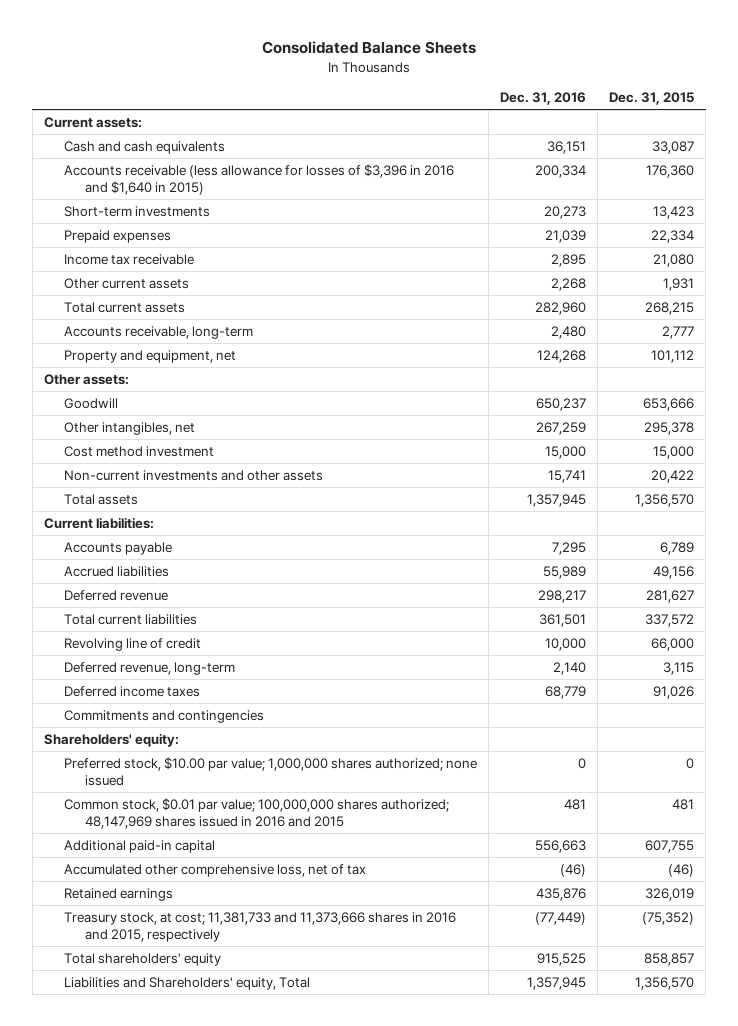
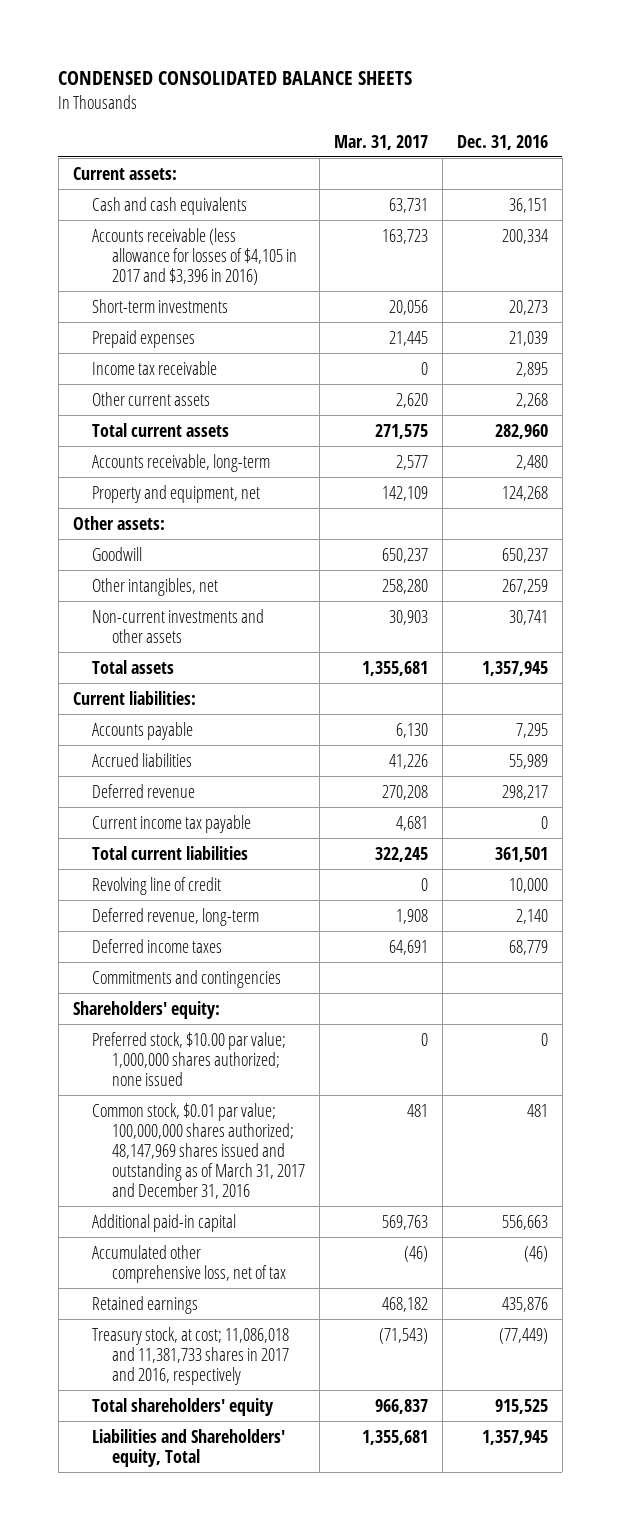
[261,41,476,55] Consolidated Balance Sheets -> [58,71,413,86] CONDENSED CONSOLIDATED BALANCE SHEETS
[609,91,695,105] Dec. 31, 2015 -> none
none -> [333,134,428,150] Mar. 31, 2017
[64,163,455,195] Accounts receivable (less allowance for losses of $3,396 in 2016 and $1,640 in 2015) -> [92,227,297,285] Accounts receivable (less allowance for losses of $4,105 in 2017 and $3,396 in 2016)
[64,445,215,457] Cost method investment -> none
[548,469,587,483] 15,741 -> [508,609,548,625] 30,741
none -> [92,814,252,833] Current income tax payable
[64,797,450,829] Common stock, $0.01 par value; 100,000,000 shares authorized; 48,147,969 shares issued in 2016 and 2015 -> [92,1102,305,1200] Common stock, $0.01 par value; 100,000,000 shares authorized; 48,147,969 shares issued and outstanding as of March 31, 2017 and December 31, 2016
[64,911,457,942] Treasury stock, at cost; 11,381,733 and 11,373,666 shares in 2016 and 2015, respectively -> [92,1326,290,1385] Treasury stock, at cost; 11,086,018 and 11,381,733 shares in 2017 and 2016, respectively

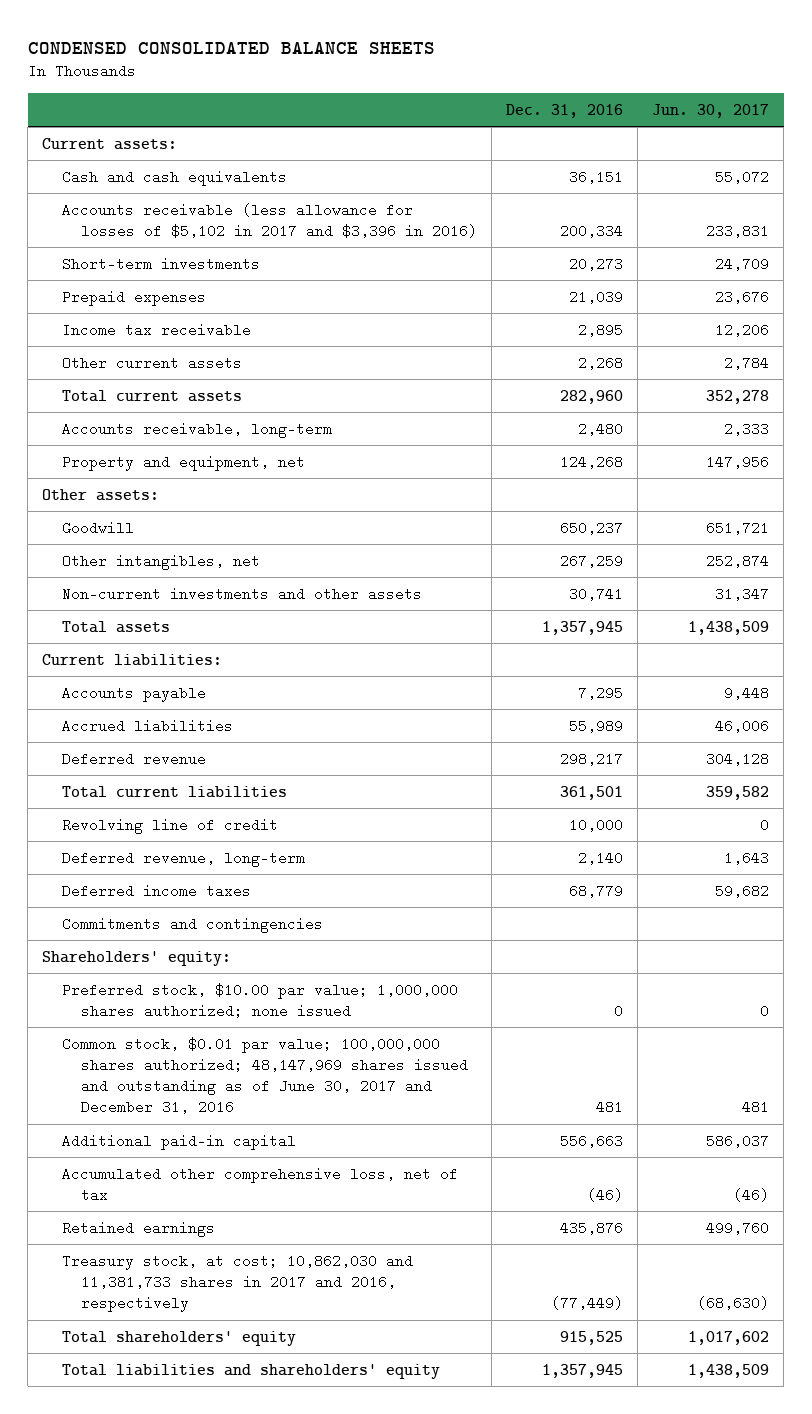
[333,134,428,150] Mar. 31, 2017 -> none
none -> [652,103,770,118] Jun. 30, 2017
[92,227,297,285] Accounts receivable (less allowance for losses of $4,105 in 2017 and $3,396 in 2016) -> [61,202,478,238] Accounts receivable (less allowance for losses of $5,102 in 2017 and $3,396 in 2016)
[92,814,252,833] Current income tax payable -> none
[92,1102,305,1200] Common stock, $0.01 par value; 100,000,000 shares authorized; 48,147,969 shares issued and outstanding as of March 31, 2017 and December 31, 2016 -> [61,1036,469,1115] Common stock, $0.01 par value; 100,000,000 shares authorized; 48,147,969 shares issued and outstanding as of June 30, 2017 and December 31, 2016
[92,1326,290,1385] Treasury stock, at cost; 11,086,018 and 11,381,733 shares in 2017 and 2016, respectively -> [61,1253,413,1313] Treasury stock, at cost; 10,862,030 and 11,381,733 shares in 2017 and 2016, respectively
[92,1428,286,1467] Liabilities and Shareholders' equity, Total -> [61,1363,440,1379] Total liabilities and shareholders' equity

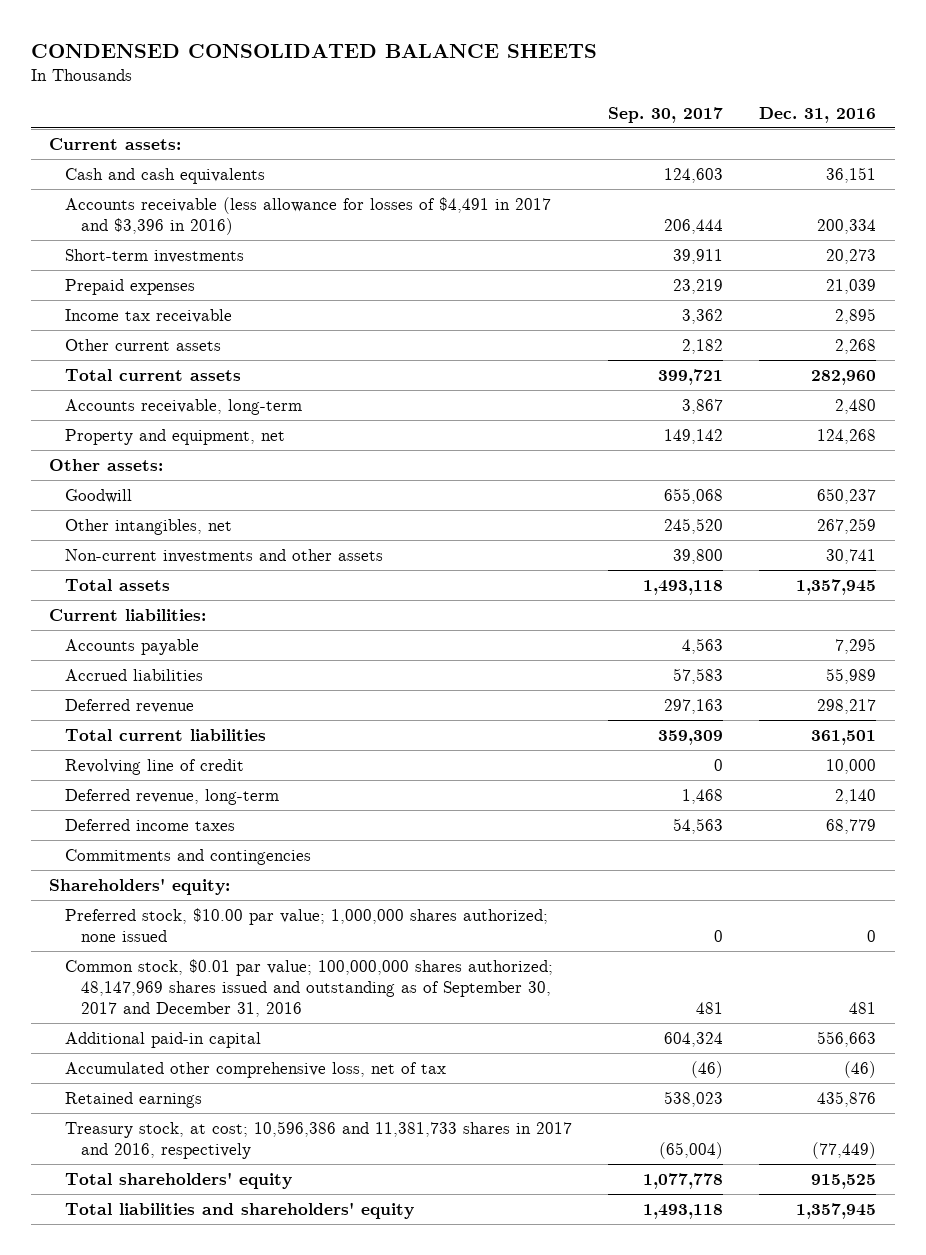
[652,103,770,118] Jun. 30, 2017 -> none
none -> [608,106,724,123] Sep. 30, 2017
[61,202,478,238] Accounts receivable (less allowance for losses of $5,102 in 2017 and $3,396 in 2016) -> [65,196,552,235] Accounts receivable (less allowance for losses of $4,491 in 2017 and $3,396 in 2016)
[61,1036,469,1115] Common stock, $0.01 par value; 100,000,000 shares authorized; 48,147,969 shares issued and outstanding as of June 30, 2017 and December 31, 2016 -> [65,958,554,1017] Common stock, $0.01 par value; 100,000,000 shares authorized; 48,147,969 shares issued and outstanding as of September 30, 2017 and December 31, 2016
[61,1253,413,1313] Treasury stock, at cost; 10,862,030 and 11,381,733 shares in 2017 and 2016, respectively -> [65,1120,573,1159] Treasury stock, at cost; 10,596,386 and 11,381,733 shares in 2017 and 2016, respectively

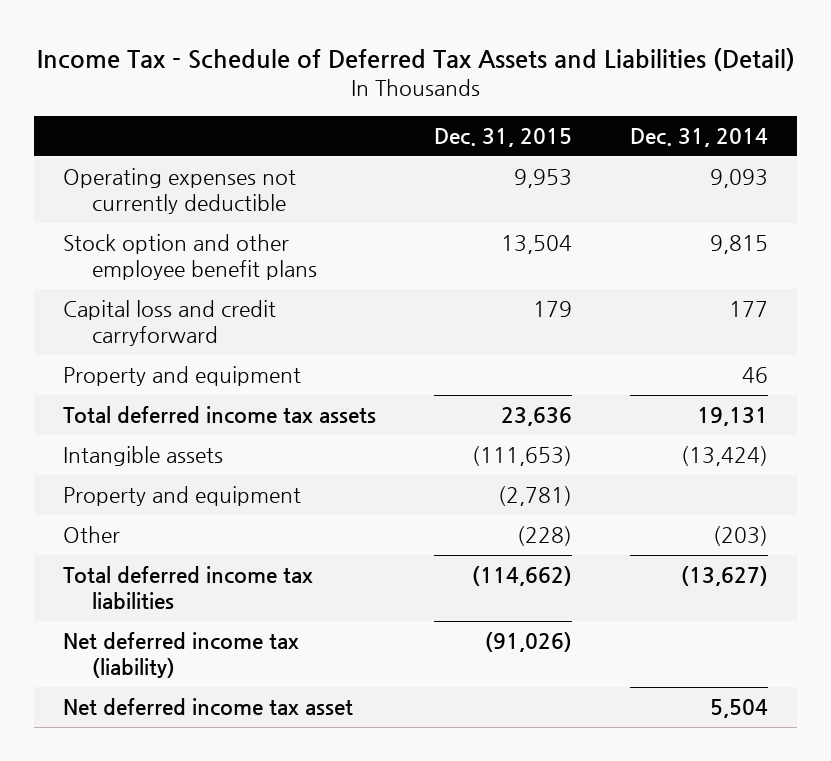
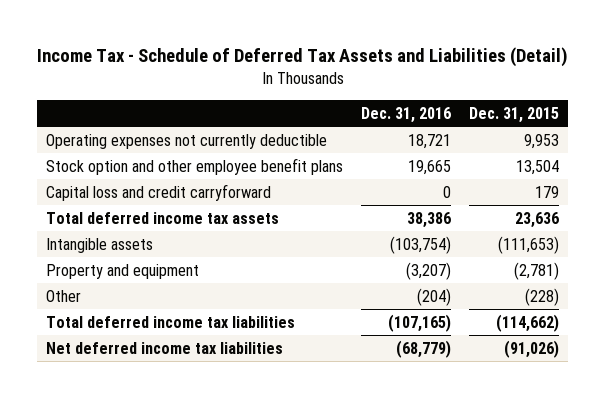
[629,127,768,147] Dec. 31, 2014 -> none
none -> [361,106,452,123] Dec. 31, 2016
[63,366,302,387] Property and equipment -> none
[63,698,354,717] Net deferred income tax asset -> none
[63,632,300,679] Net deferred income tax (liability) -> [46,341,284,354] Net deferred income tax liabilities

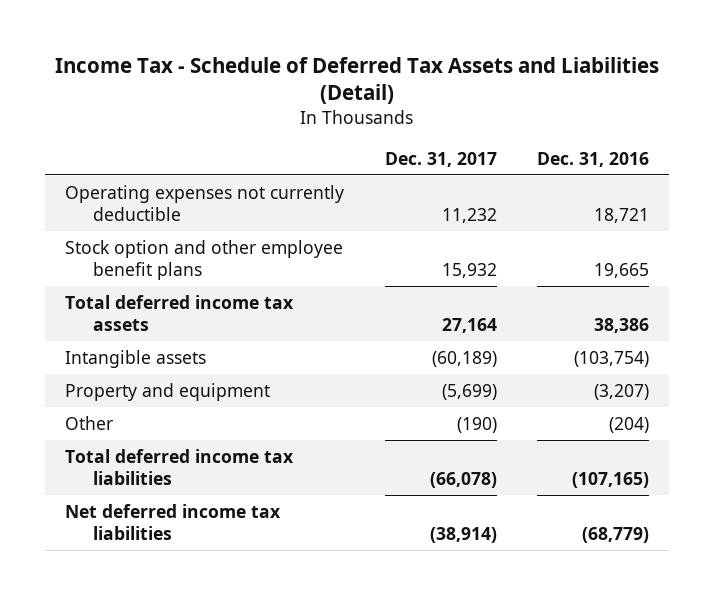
[469,106,560,123] Dec. 31, 2015 -> none
none -> [384,151,497,167] Dec. 31, 2017
[46,183,272,201] Capital loss and credit carryforward -> none

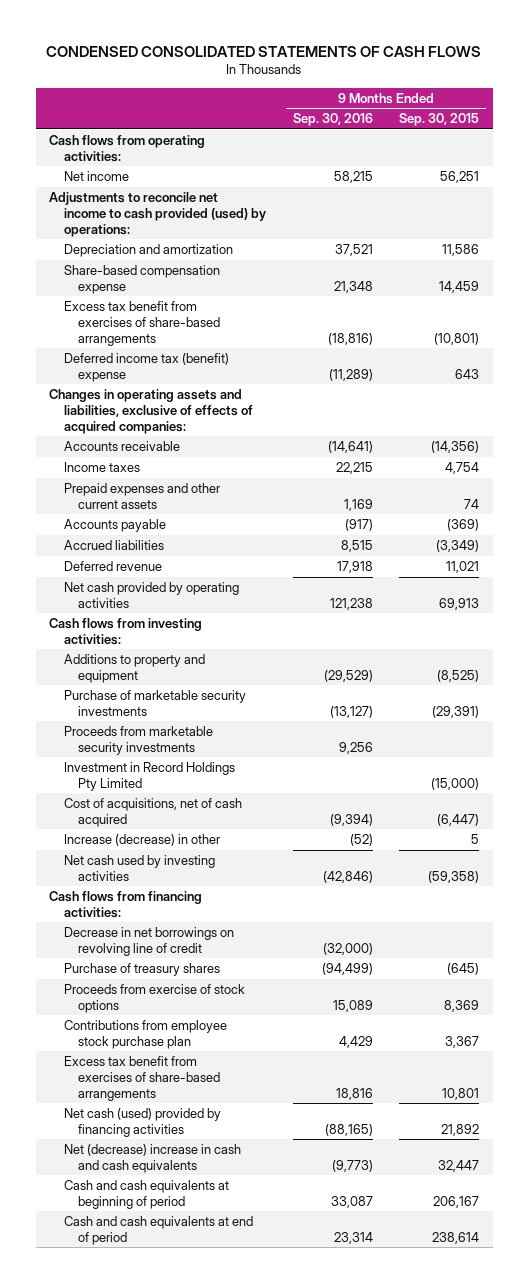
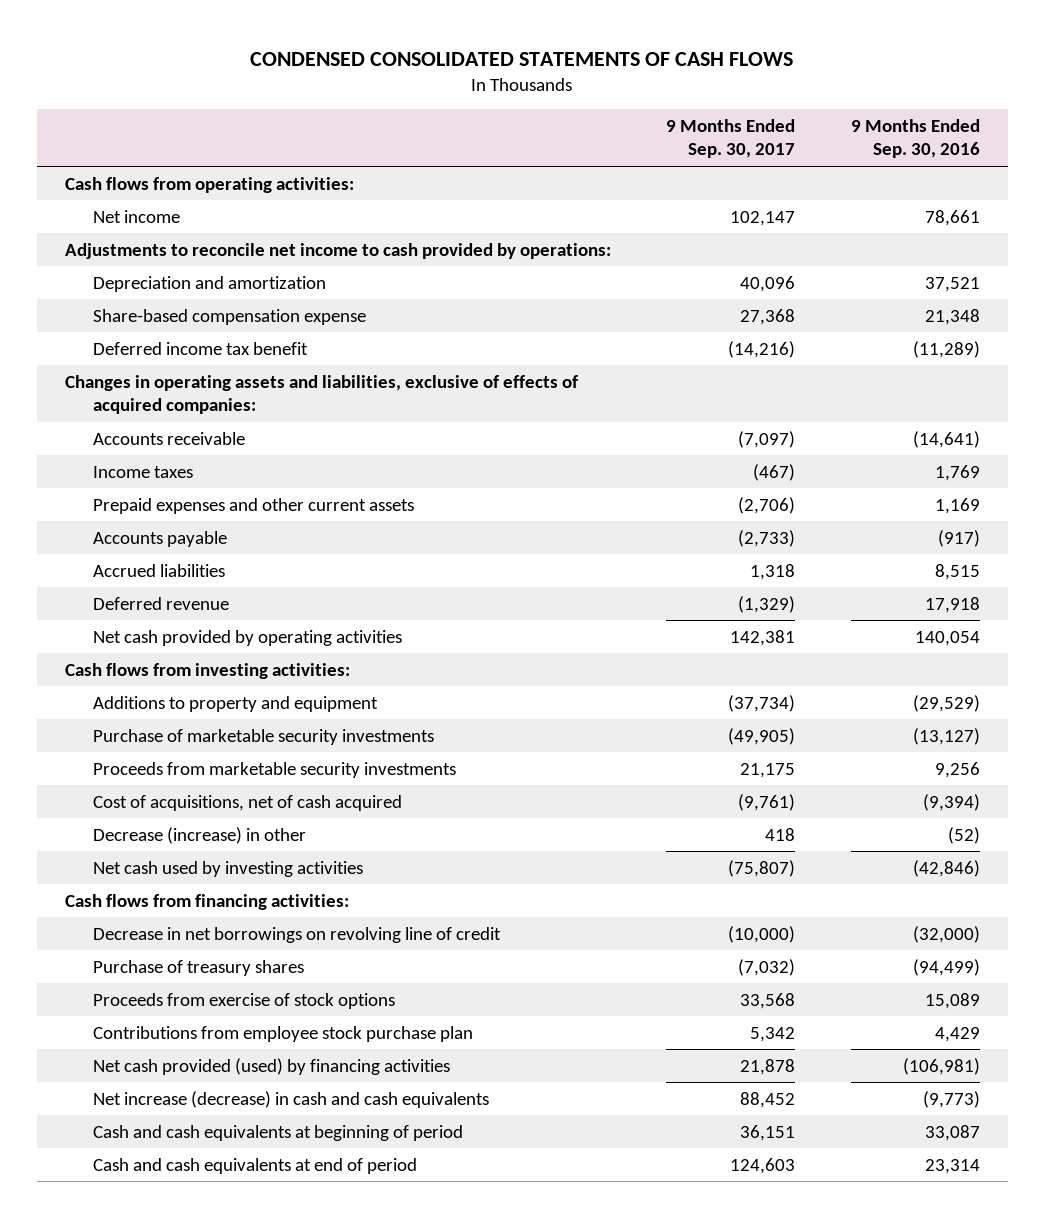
[399,113,480,127] Sep. 30, 2015 -> none
none -> [666,119,796,159] 9 Months Ended Sep. 30, 2017
[333,171,373,184] 58,215 -> [924,209,980,226] 78,661
[49,192,266,237] Adjustments to reconcile net income to cash provided (used) by operations: -> [64,242,611,259] Adjustments to reconcile net income to cash provided by operations:
[63,301,221,346] Excess tax benefit from exercises of share-based arrangements -> none
[63,353,229,382] Deferred income tax (benefit) expense -> [93,341,309,355] Deferred income tax benefit
[335,462,373,475] 22,215 -> [934,464,980,481] 1,769
[329,597,373,610] 121,238 -> [914,630,980,646] 140,054
[63,762,235,791] Investment in Record Holdings Pty Limited -> none
[63,834,220,847] Increase (decrease) in other -> [93,826,307,844] Decrease (increase) in other
[63,1056,221,1101] Excess tax benefit from exercises of share-based arrangements -> none
[63,1108,221,1137] Net cash (used) provided by financing activities -> [93,1057,451,1075] Net cash provided (used) by financing activities
[324,1123,373,1136] (88,165) -> [902,1057,980,1075] (106,981)
[63,1144,241,1173] Net (decrease) increase in cash and cash equivalents -> [93,1090,490,1108] Net increase (decrease) in cash and cash equivalents

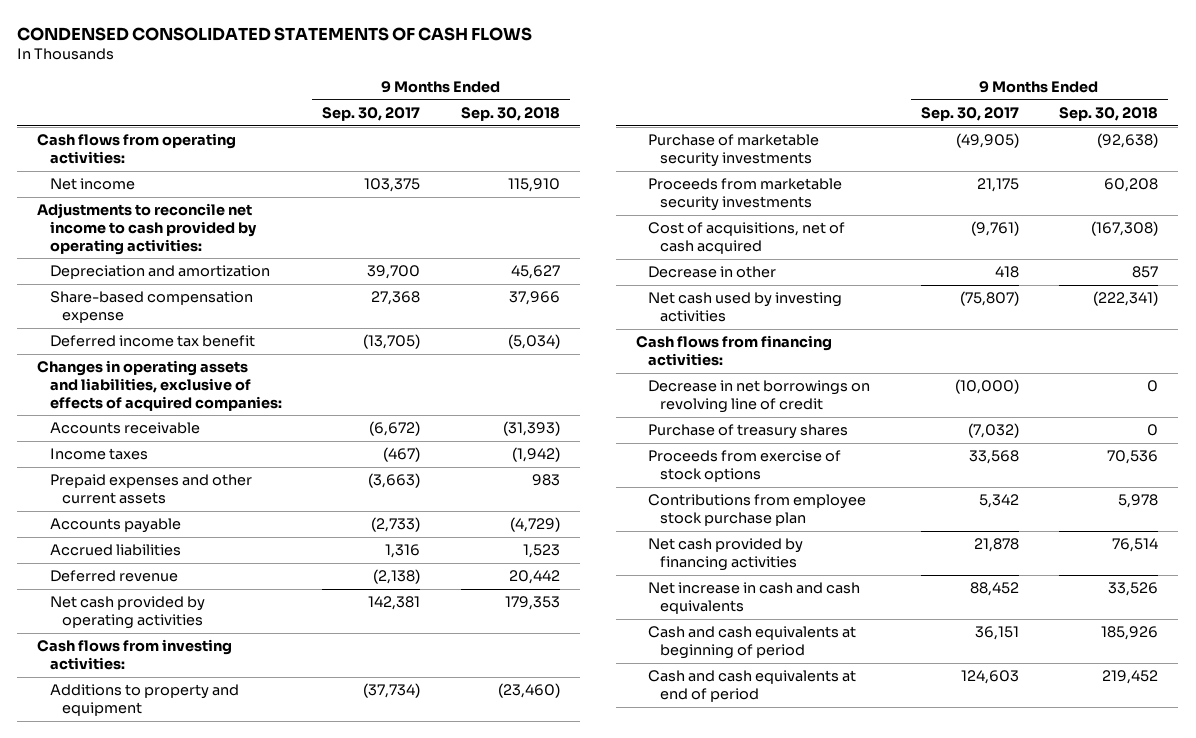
[850,119,980,159] 9 Months Ended Sep. 30, 2016 -> none
none -> [460,107,560,122] Sep. 30, 2018
[730,210,796,226] 102,147 -> [364,178,421,193] 103,375
[64,242,611,259] Adjustments to reconcile net income to cash provided by operations: -> [37,203,257,255] Adjustments to reconcile net income to cash provided by operating activities:
[740,275,796,292] 40,096 -> [367,265,421,280] 39,700
[728,340,796,358] (14,216) -> [363,334,421,350] (13,705)
[738,430,796,448] (7,097) -> [369,421,421,437] (6,672)
[738,496,796,514] (2,706) -> [368,473,421,489] (3,663)
[750,563,796,580] 1,318 -> [385,544,421,559] 1,316
[738,595,796,613] (1,329) -> [373,569,421,585] (2,138)
[93,826,307,844] Decrease (increase) in other -> [648,266,777,279] Decrease in other
[93,1057,451,1075] Net cash provided (used) by financing activities -> [648,538,804,571] Net cash provided by financing activities
[93,1090,490,1108] Net increase (decrease) in cash and cash equivalents -> [648,582,861,614] Net increase in cash and cash equivalents

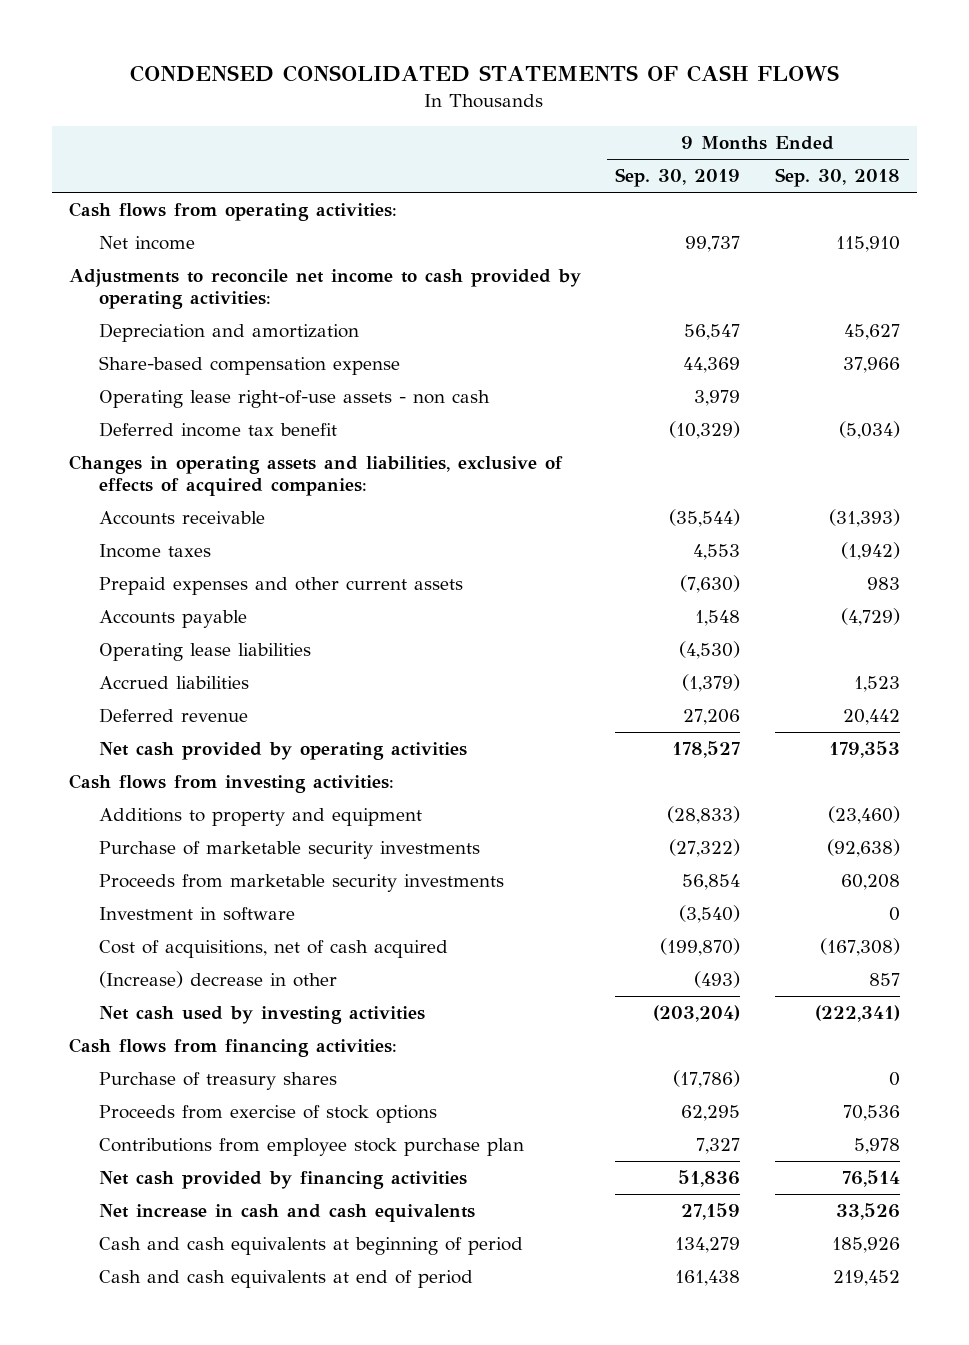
[322,107,421,122] Sep. 30, 2017 -> none
none -> [615,168,741,188] Sep. 30, 2019
none -> [98,390,490,409] Operating lease right-of-use assets - non cash
none -> [98,643,311,662] Operating lease liabilities
none -> [98,907,295,922] Investment in software
[648,266,777,279] Decrease in other -> [98,971,337,989] (Increase) decrease in other
[648,380,871,413] Decrease in net borrowings on revolving line of credit -> none

